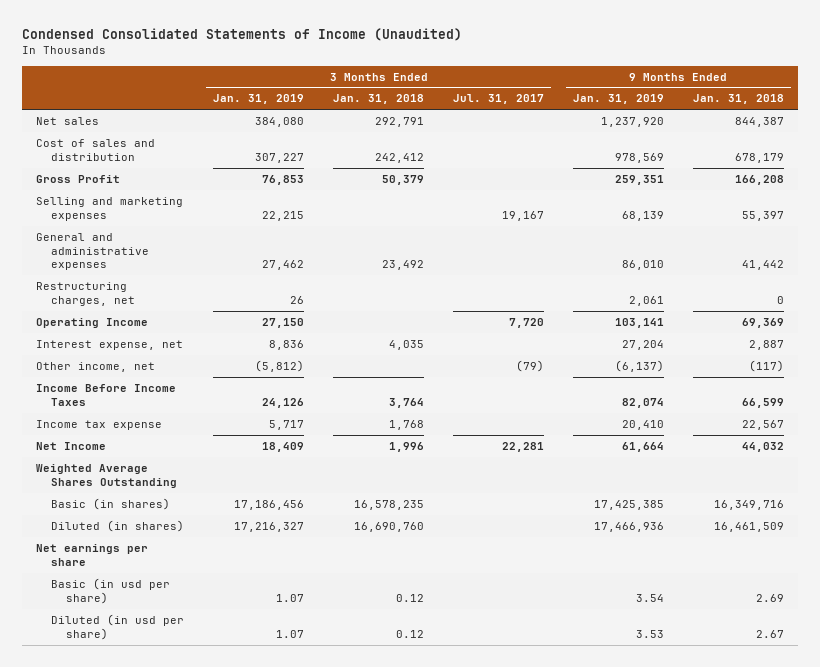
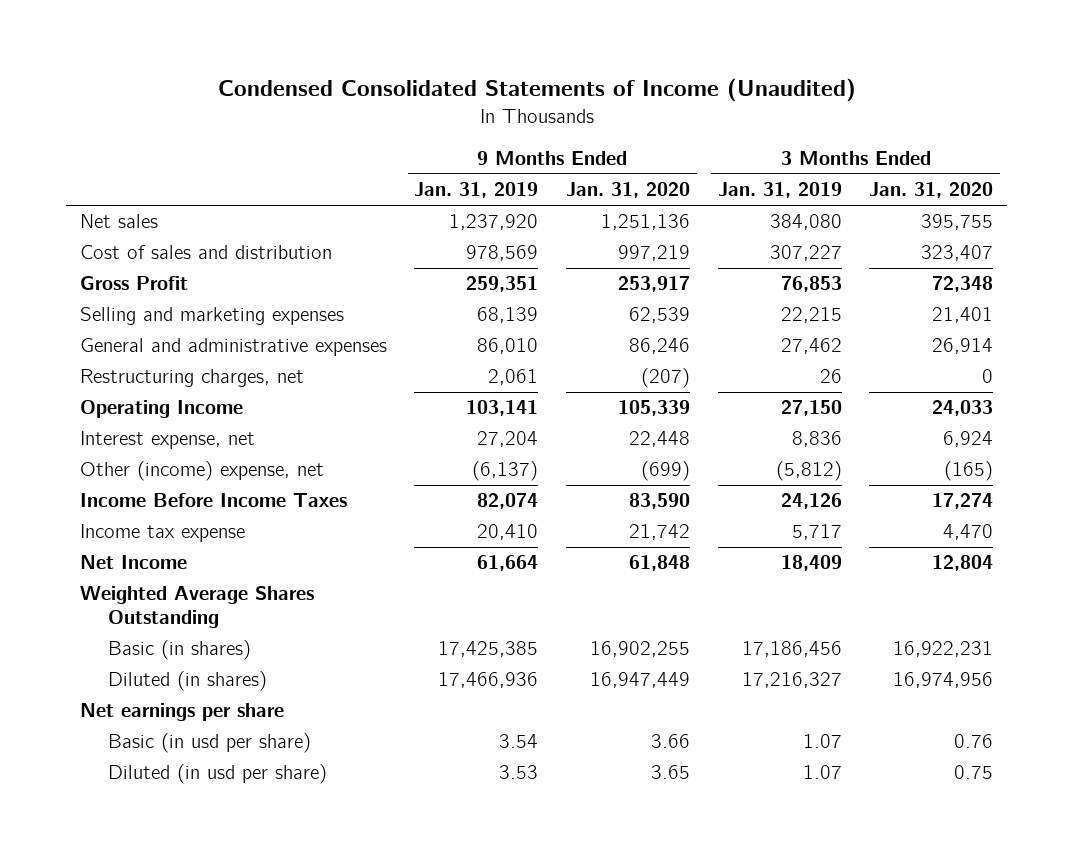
[333,94,425,105] Jan. 31, 2018 -> none
[452,94,544,105] Jul. 31, 2017 -> none
[692,94,784,105] Jan. 31, 2018 -> none
none -> [566,182,691,199] Jan. 31, 2020
none -> [869,182,994,199] Jan. 31, 2020
[36,362,156,373] Other income, net -> [79,461,324,482] Other (income) expense, net

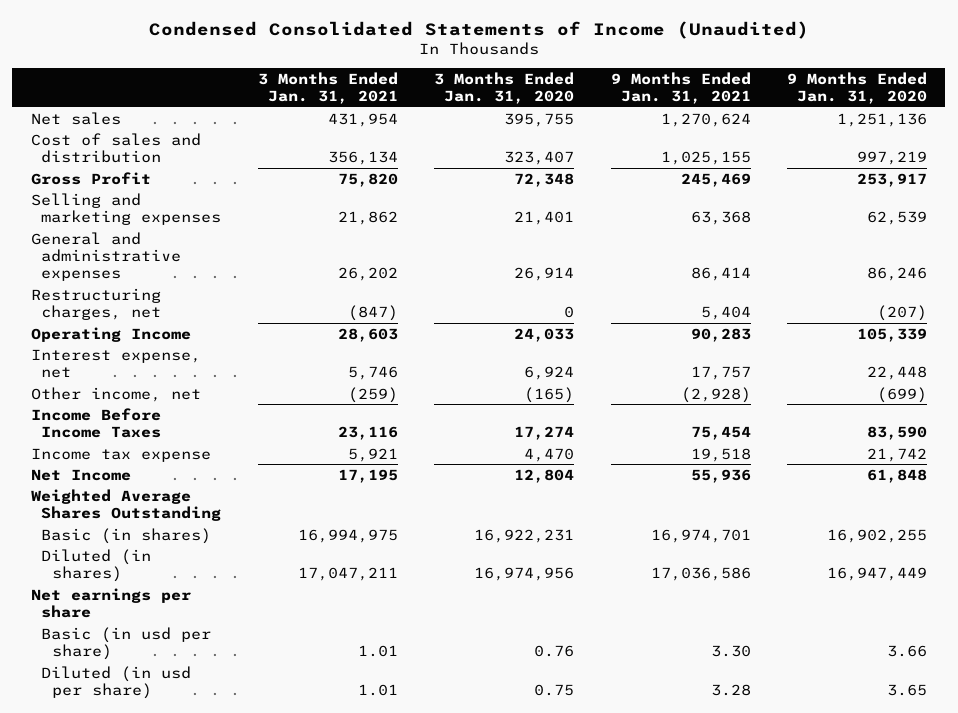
[414,182,539,199] Jan. 31, 2019 -> none
[717,182,842,199] Jan. 31, 2019 -> none
none -> [257,71,398,105] 3 Months Ended Jan. 31, 2021
none -> [610,71,751,105] 9 Months Ended Jan. 31, 2021
[79,461,324,482] Other (income) expense, net -> [30,386,201,402] Other income, net

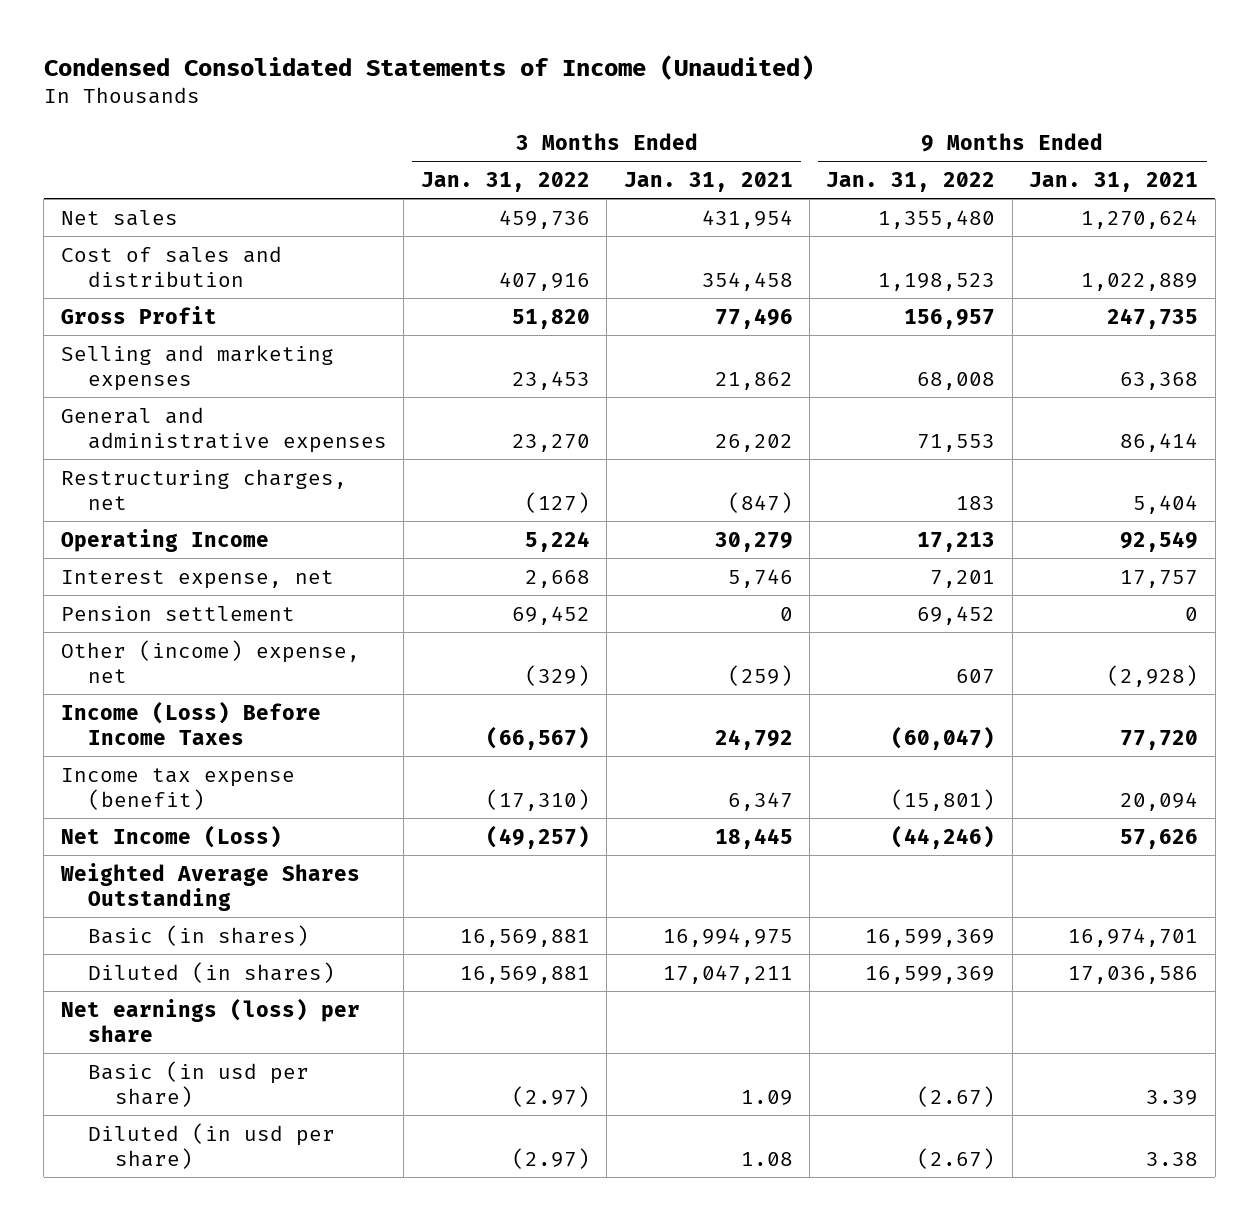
[434,71,575,105] 3 Months Ended Jan. 31, 2020 -> none
[787,71,928,105] 9 Months Ended Jan. 31, 2020 -> none
none -> [420,171,590,192] Jan. 31, 2022
none -> [826,171,996,192] Jan. 31, 2022
[327,151,398,166] 356,134 -> [701,271,793,291] 354,458
[660,151,751,166] 1,025,155 -> [1081,272,1199,291] 1,022,889
[337,172,398,187] 75,820 -> [714,307,793,329] 77,496
[680,172,751,187] 245,469 -> [1107,307,1199,329] 247,735
[337,327,398,342] 28,603 -> [714,531,793,552] 30,279
[690,327,751,342] 90,283 -> [1120,530,1199,552] 92,549
none -> [60,605,295,621] Pension settlement
[30,386,201,402] Other income, net -> [60,639,360,683] Other (income) expense, net
[30,407,162,439] Income Before Income Taxes -> [60,700,321,745] Income (Loss) Before Income Taxes
[337,426,398,441] 23,116 -> [714,728,793,750] 24,792
[690,426,751,441] 75,454 -> [1120,729,1199,750] 77,720
[30,447,211,462] Income tax expense -> [60,767,295,810] Income tax expense (benefit)
[347,447,398,462] 5,921 -> [727,791,793,811] 6,347
[690,447,751,462] 19,518 -> [1120,791,1199,811] 20,094
[30,468,131,481] Net Income -> [60,824,282,848] Net Income (Loss)
[337,468,398,483] 17,195 -> [714,827,793,849] 18,445
[690,468,751,483] 55,936 -> [1120,828,1199,849] 57,626
[30,587,191,619] Net earnings per share -> [60,997,360,1042] Net earnings (loss) per share
[357,645,398,658] 1.01 -> [740,1089,793,1105] 1.09
[710,645,751,658] 3.30 -> [1146,1089,1199,1105] 3.39
[357,684,398,697] 1.01 -> [740,1151,793,1166] 1.08
[710,684,751,697] 3.28 -> [1146,1151,1199,1166] 3.38

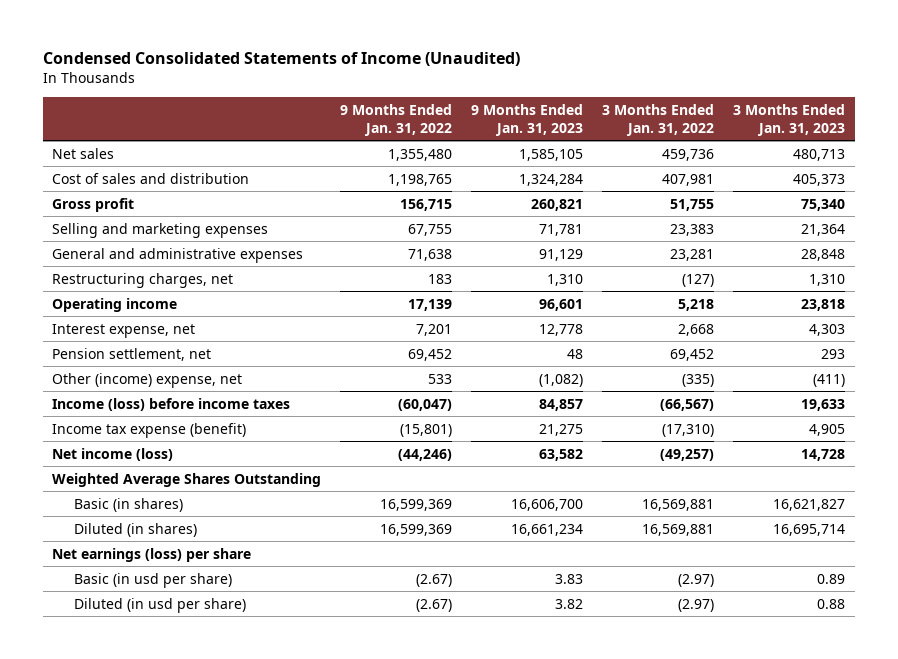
[623,171,793,192] Jan. 31, 2021 -> none
[1029,171,1199,192] Jan. 31, 2021 -> none
none -> [471,103,584,136] 9 Months Ended Jan. 31, 2023
none -> [733,103,846,136] 3 Months Ended Jan. 31, 2023
[498,271,590,291] 407,916 -> [662,173,715,186] 407,981
[878,272,996,291] 1,198,523 -> [388,173,453,186] 1,198,765
[60,305,217,324] Gross Profit -> [52,197,135,212] Gross profit
[511,308,590,329] 51,820 -> [670,198,715,211] 51,755
[904,308,996,329] 156,957 -> [400,198,453,211] 156,715
[511,370,590,390] 23,453 -> [670,223,715,236] 23,383
[917,371,996,390] 68,008 -> [408,223,453,236] 67,755
[511,433,590,452] 23,270 -> [670,248,715,261] 23,281
[917,433,996,452] 71,553 -> [408,248,453,261] 71,638
[60,528,269,552] Operating Income -> [52,297,178,312] Operating income
[524,530,590,552] 5,224 -> [678,298,715,311] 5,218
[917,531,996,552] 17,213 -> [408,298,453,311] 17,139
[60,605,295,621] Pension settlement -> [52,347,212,361] Pension settlement, net
[524,664,590,686] (329) -> [682,373,715,387] (335)
[956,668,996,684] 607 -> [428,373,453,384] 533
[60,700,321,745] Income (Loss) Before Income Taxes -> [52,397,291,411] Income (loss) before income taxes
[60,824,282,848] Net Income (Loss) -> [52,447,174,461] Net income (loss)

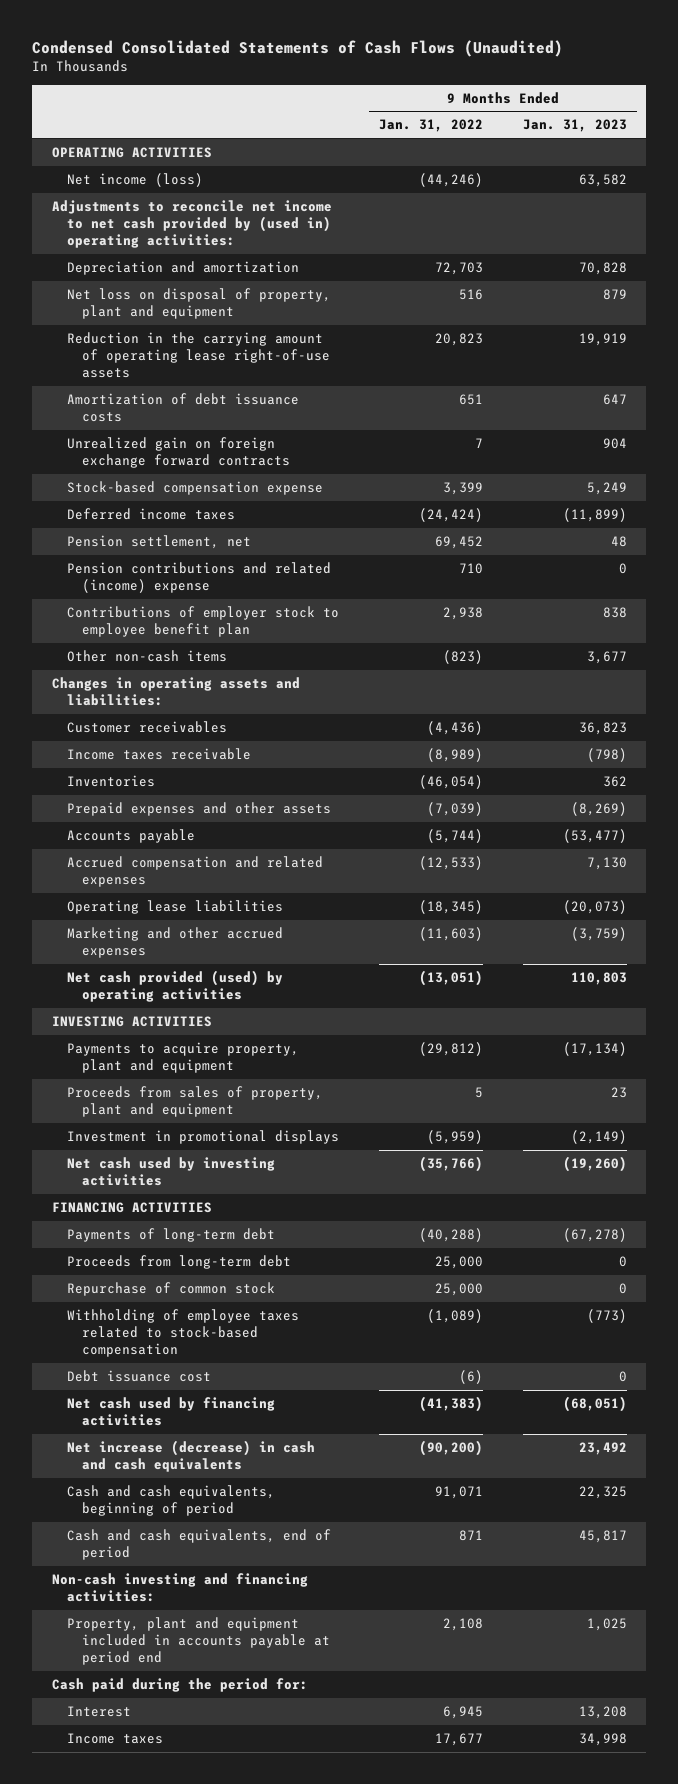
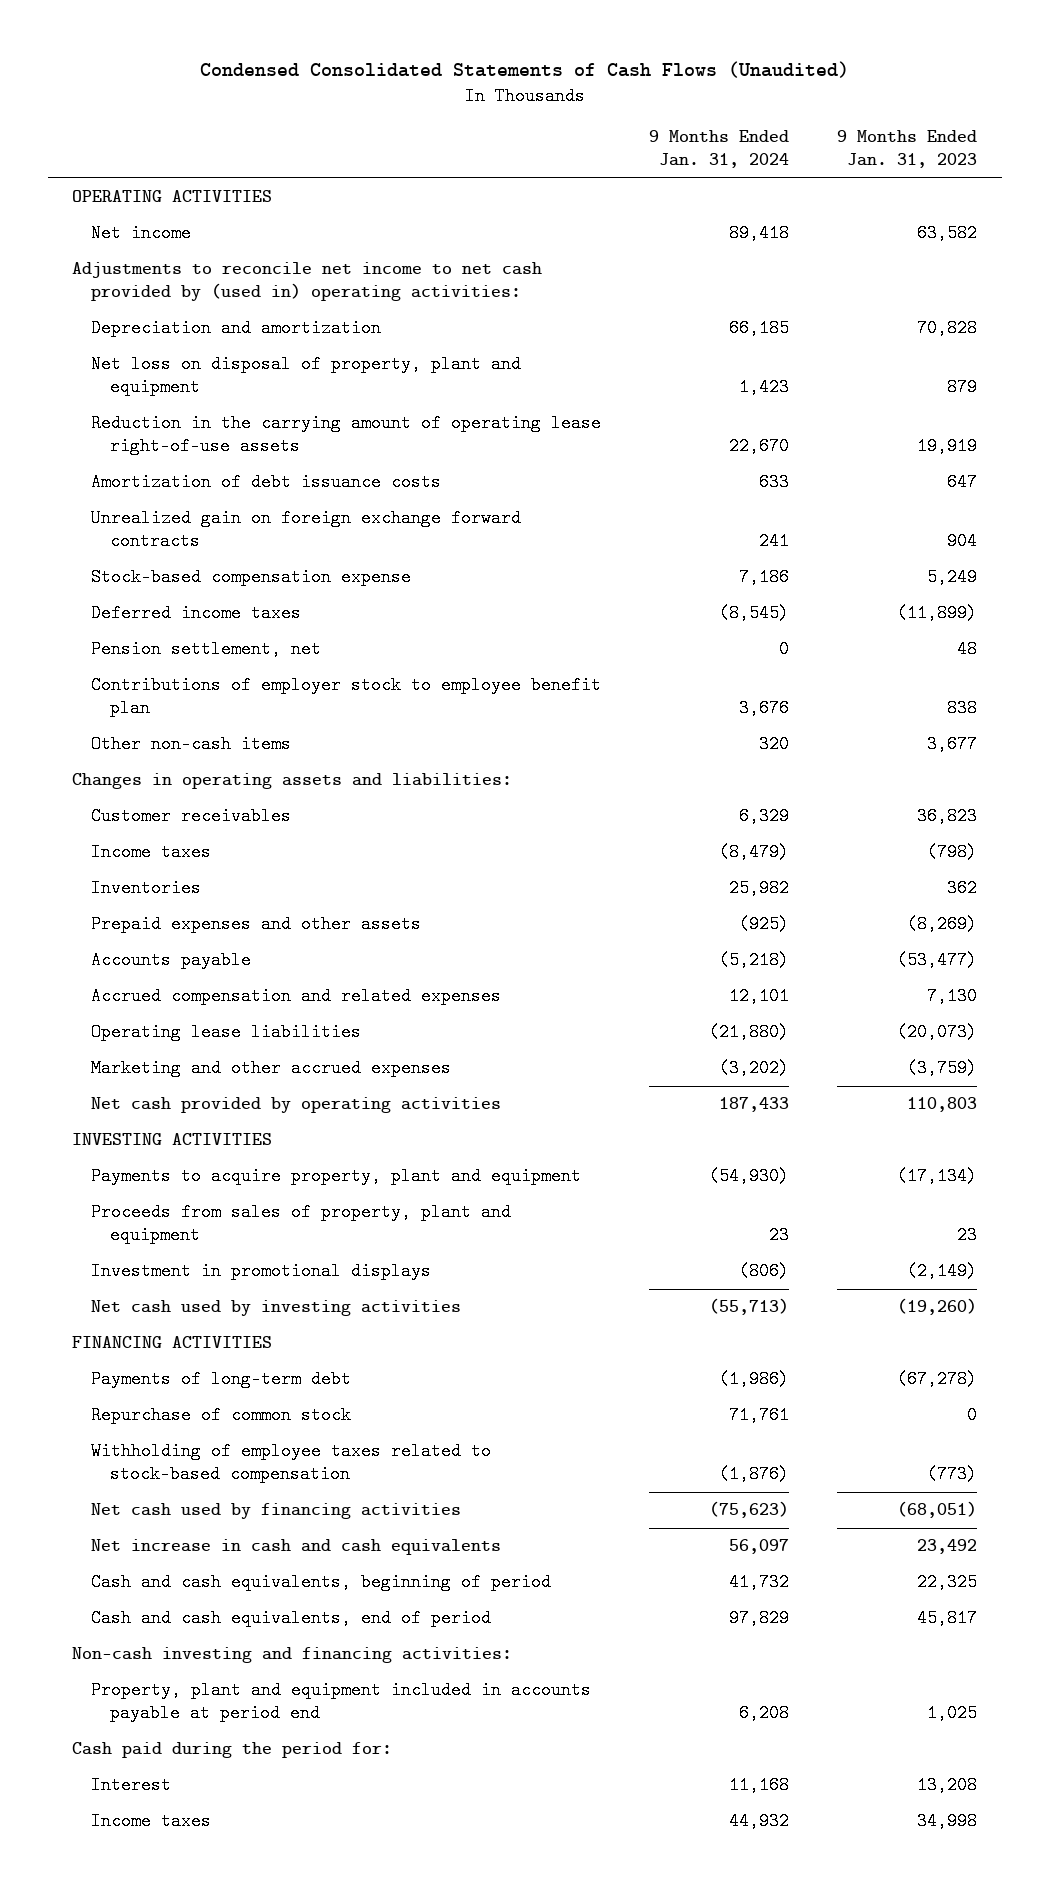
[378,119,483,133] Jan. 31, 2022 -> none
none -> [649,130,790,169] 9 Months Ended Jan. 31, 2024
[66,173,203,188] Net income (loss) -> [90,224,191,243] Net income
[66,562,331,594] Pension contributions and related (income) expense -> none
[66,748,251,761] Income taxes receivable -> [90,843,211,862] Income taxes
[66,970,283,1003] Net cash provided (used) by operating activities -> [90,1097,501,1114] Net cash provided by operating activities
[66,1255,291,1270] Proceeds from long-term debt -> none
[66,1370,211,1383] Debt issuance cost -> none
[66,1440,315,1473] Net increase (decrease) in cash and cash equivalents -> [90,1539,501,1556] Net increase in cash and cash equivalents

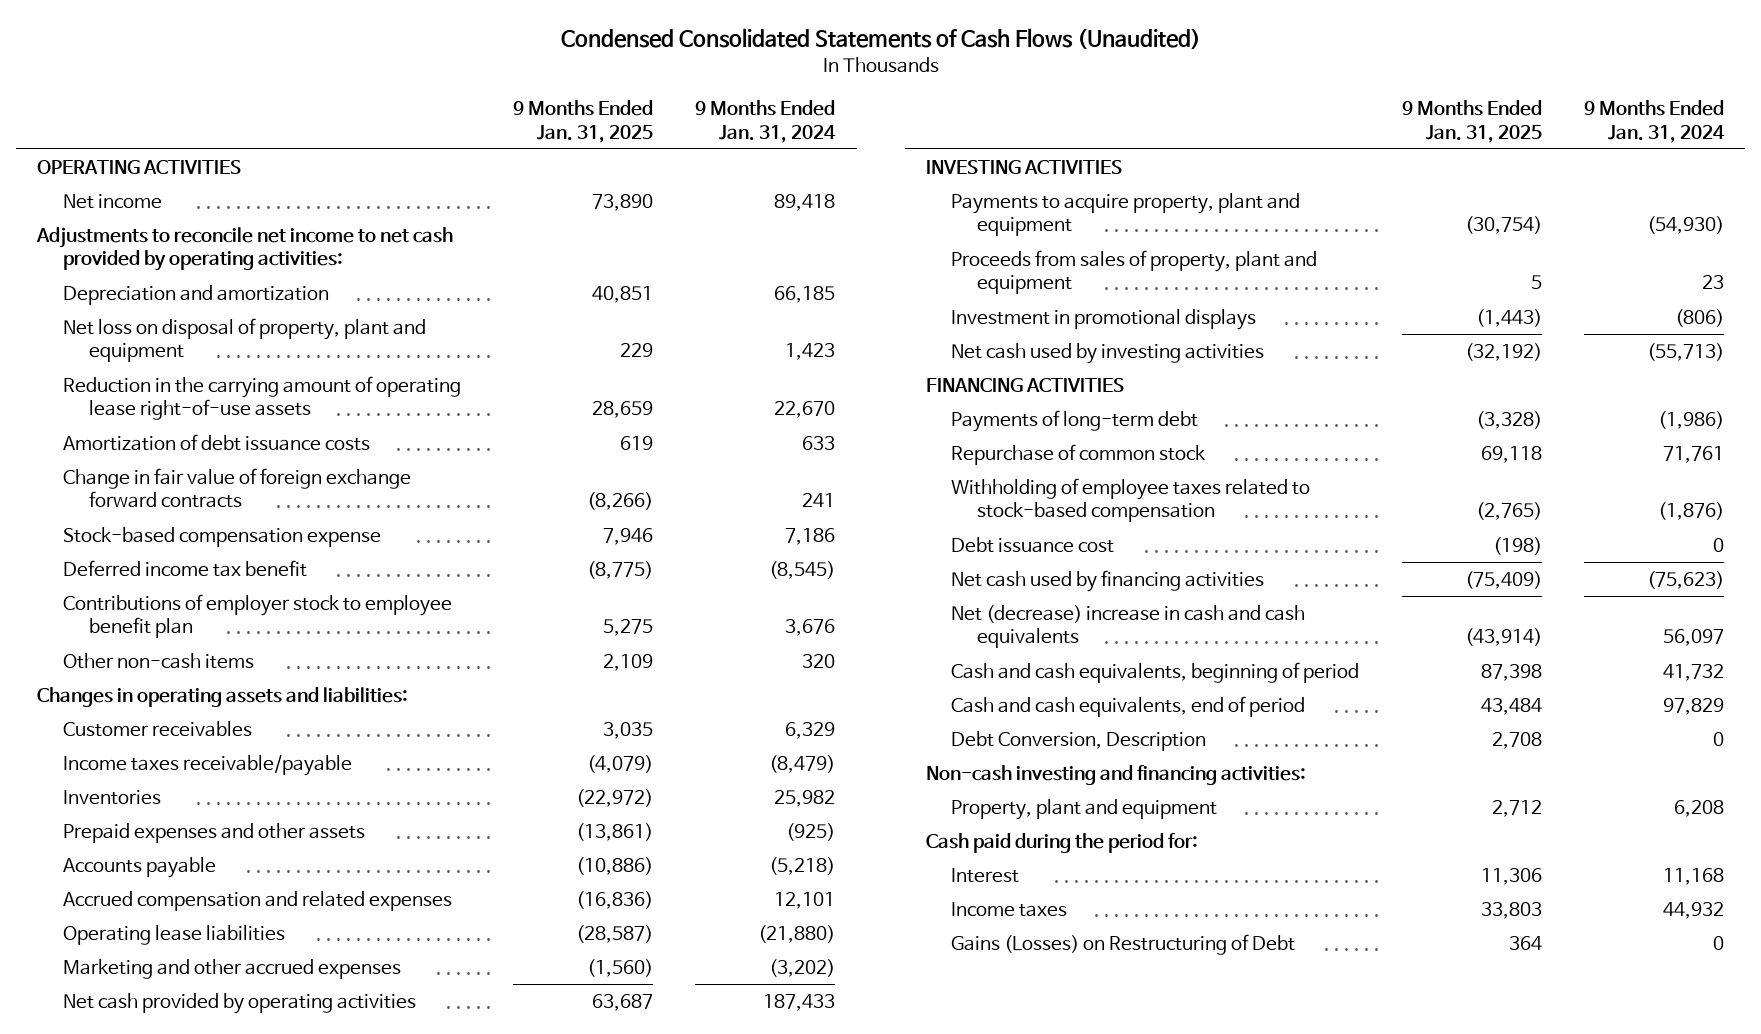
[837,130,978,169] 9 Months Ended Jan. 31, 2023 -> none
none -> [513,100,654,143] 9 Months Ended Jan. 31, 2025
[71,262,542,302] Adjustments to reconcile net income to net cash provided by (used in) operating activities: -> [36,227,454,272] Adjustments to reconcile net income to net cash provided by operating activities:
[90,509,521,551] Unrealized gain on foreign exchange forward contracts -> [63,468,412,509] Change in fair value of foreign exchange forward contracts
[90,640,321,659] Pension settlement, net -> none
[90,604,301,623] Deferred income taxes -> [63,560,308,578] Deferred income tax benefit
[90,843,211,862] Income taxes -> [63,755,353,777] Income taxes receivable/payable
none -> [951,537,1115,554] Debt issuance cost
[90,1539,501,1556] Net increase in cash and cash equivalents -> [951,605,1306,649] Net (decrease) increase in cash and cash equivalents
none -> [951,731,1207,752] Debt Conversion, Description
[90,1681,591,1723] Property, plant and equipment included in accounts payable at period end -> [951,799,1218,821] Property, plant and equipment
none -> [951,934,1296,956] Gains (Losses) on Restructuring of Debt

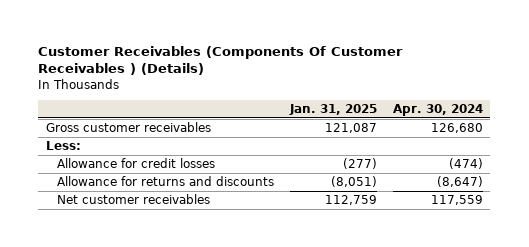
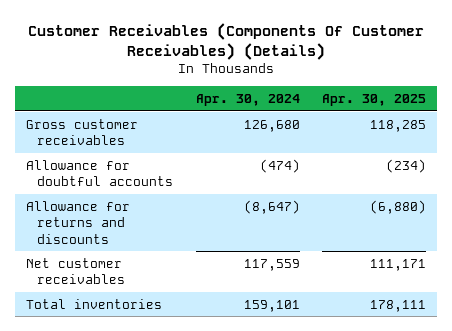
[38,45,404,76] Customer Receivables (Components Of Customer Receivables ) (Details) -> [27,22,424,60] Customer Receivables (Components Of Customer Receivables) (Details)
[288,104,377,116] Jan. 31, 2025 -> none
none -> [321,94,426,107] Apr. 30, 2025
[46,141,82,151] Less: -> none
[56,158,215,169] Allowance for credit losses -> [26,159,174,187] Allowance for doubtful accounts
none -> [26,298,163,309] Total inventories

